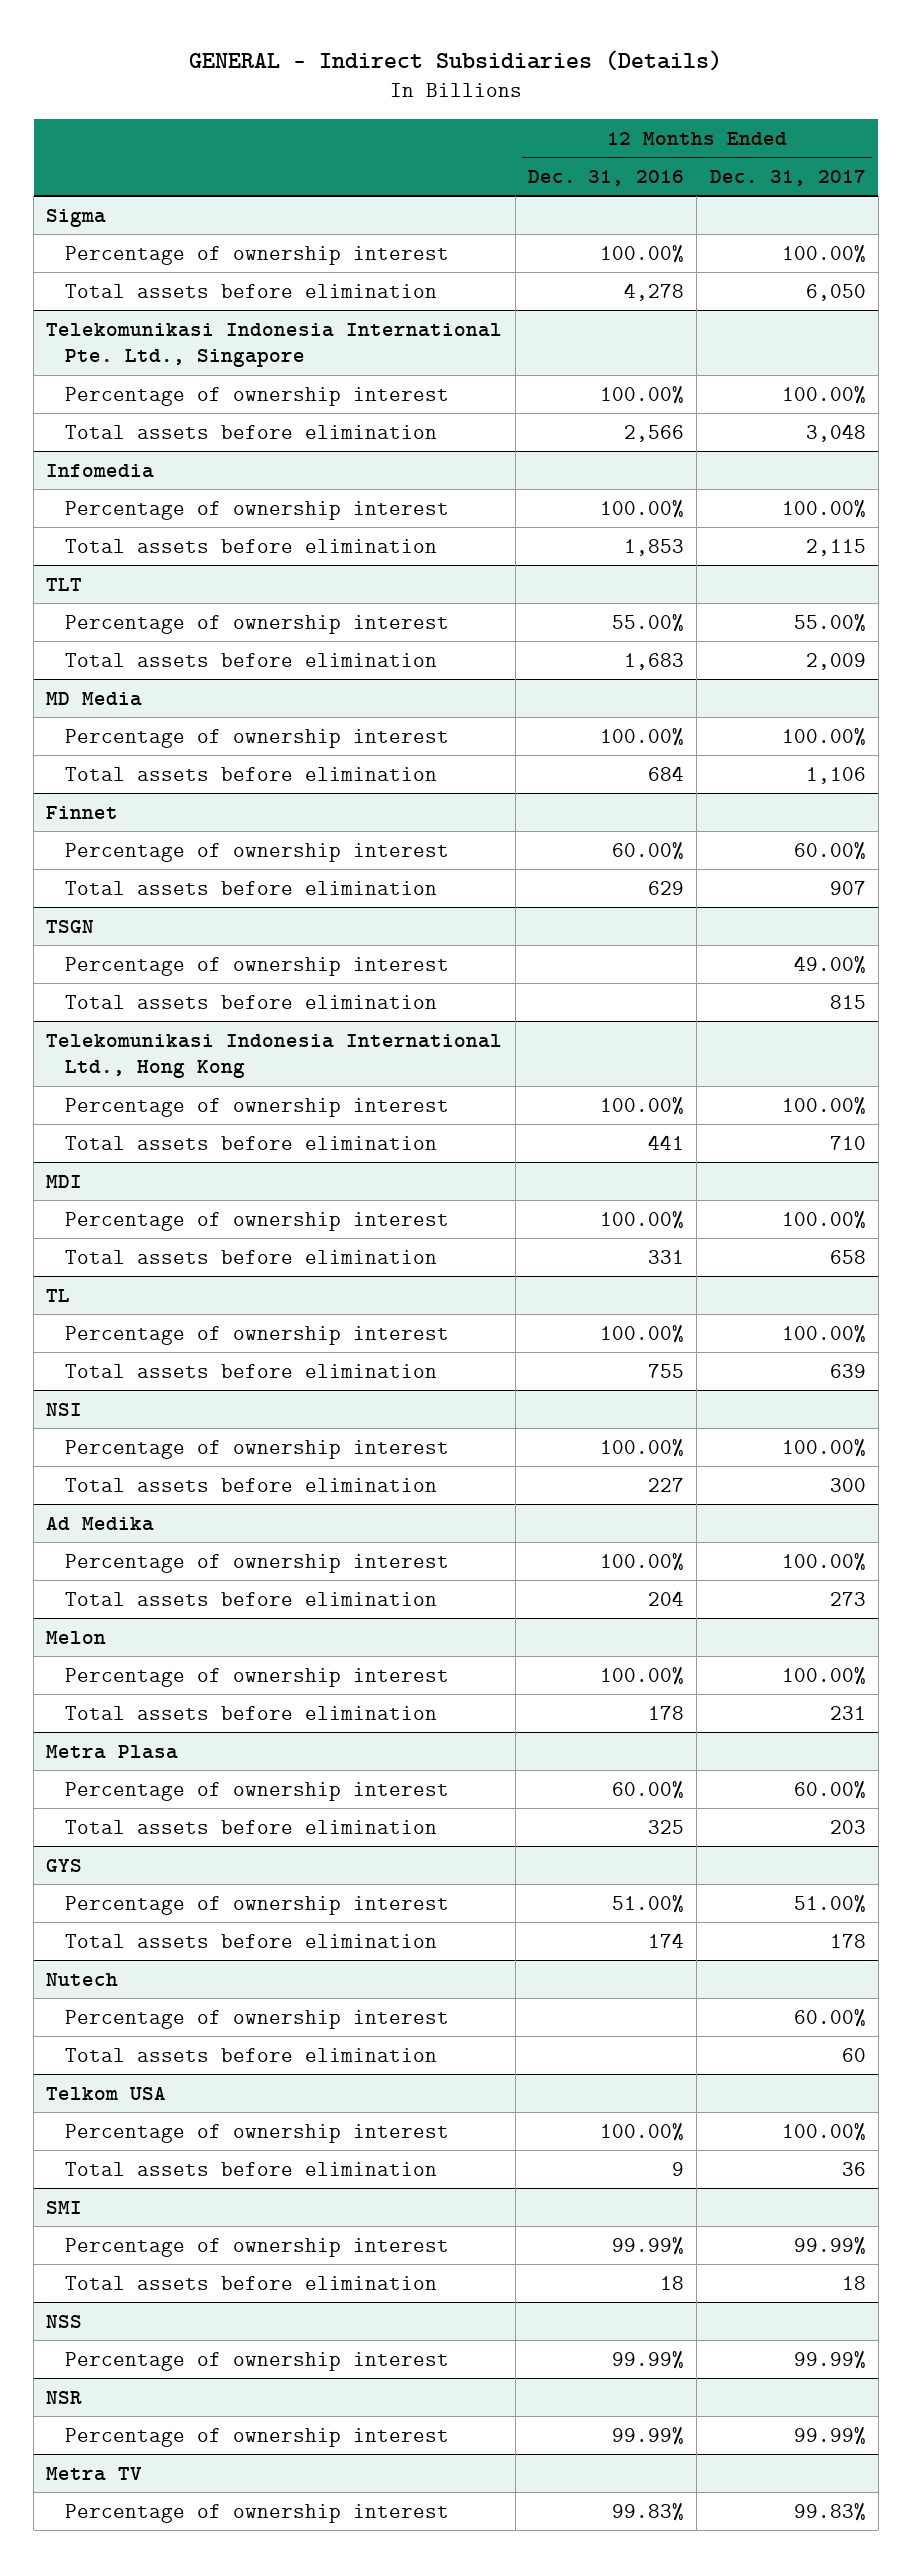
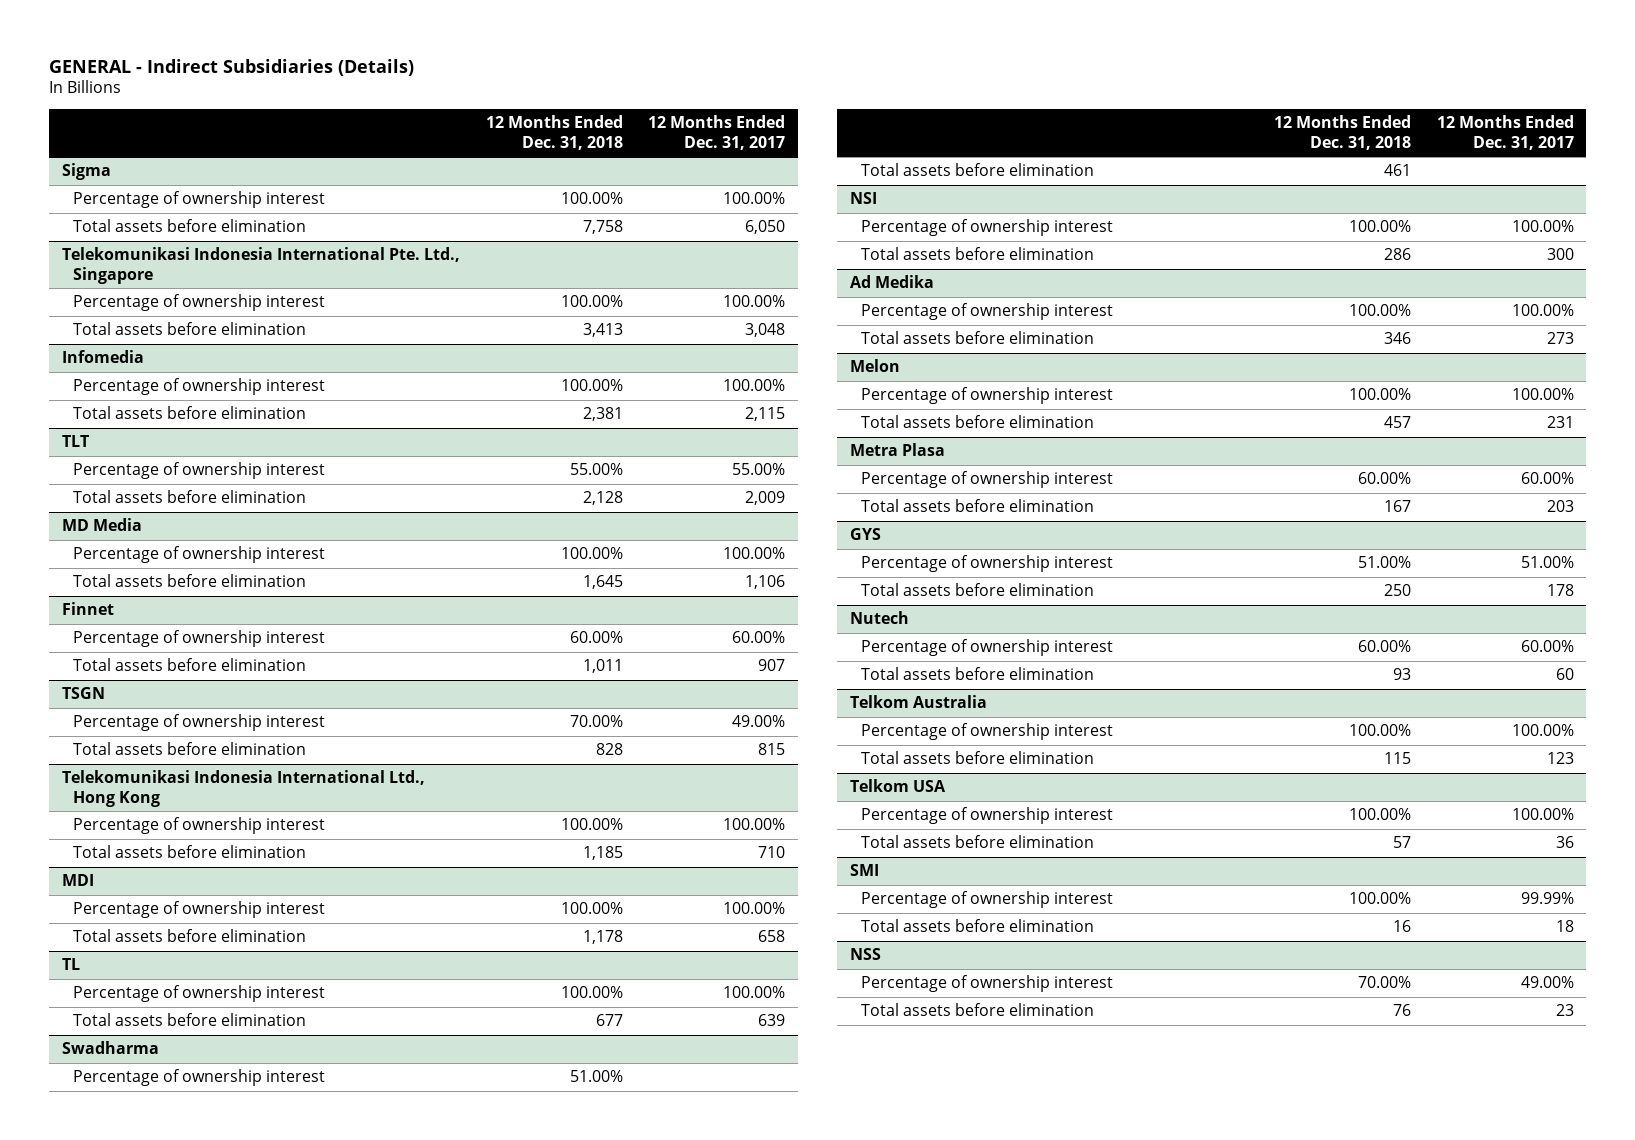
[528,169,685,186] Dec. 31, 2016 -> none
none -> [485,115,623,150] 12 Months Ended Dec. 31, 2018
none -> [61,1041,159,1055] Swadharma
none -> [73,1069,326,1087] Percentage of ownership interest
none -> [861,163,1095,177] Total assets before elimination
none -> [849,695,987,709] Telkom Australia
none -> [861,723,1114,741] Percentage of ownership interest
none -> [861,751,1095,765] Total assets before elimination
[46,2390,83,2404] NSR -> none
[65,2427,450,2447] Percentage of ownership interest -> none
[46,2466,143,2481] Metra TV -> none
[65,2503,450,2523] Percentage of ownership interest -> none
[793,2350,866,2369] 99.99% -> [1520,976,1574,989] 49.00%
none -> [861,1003,1095,1017] Total assets before elimination

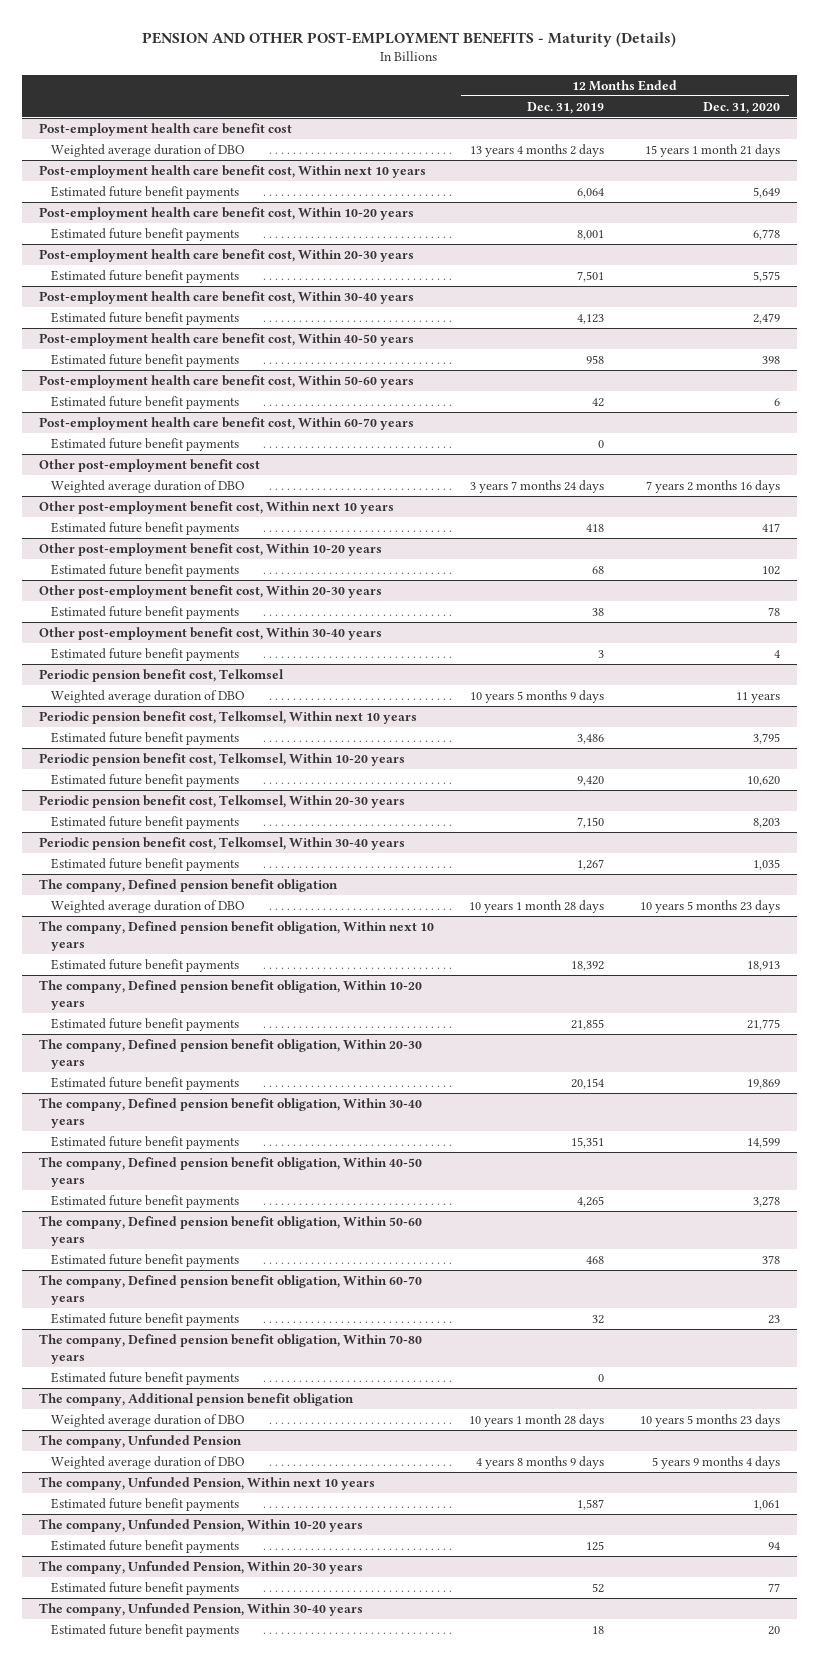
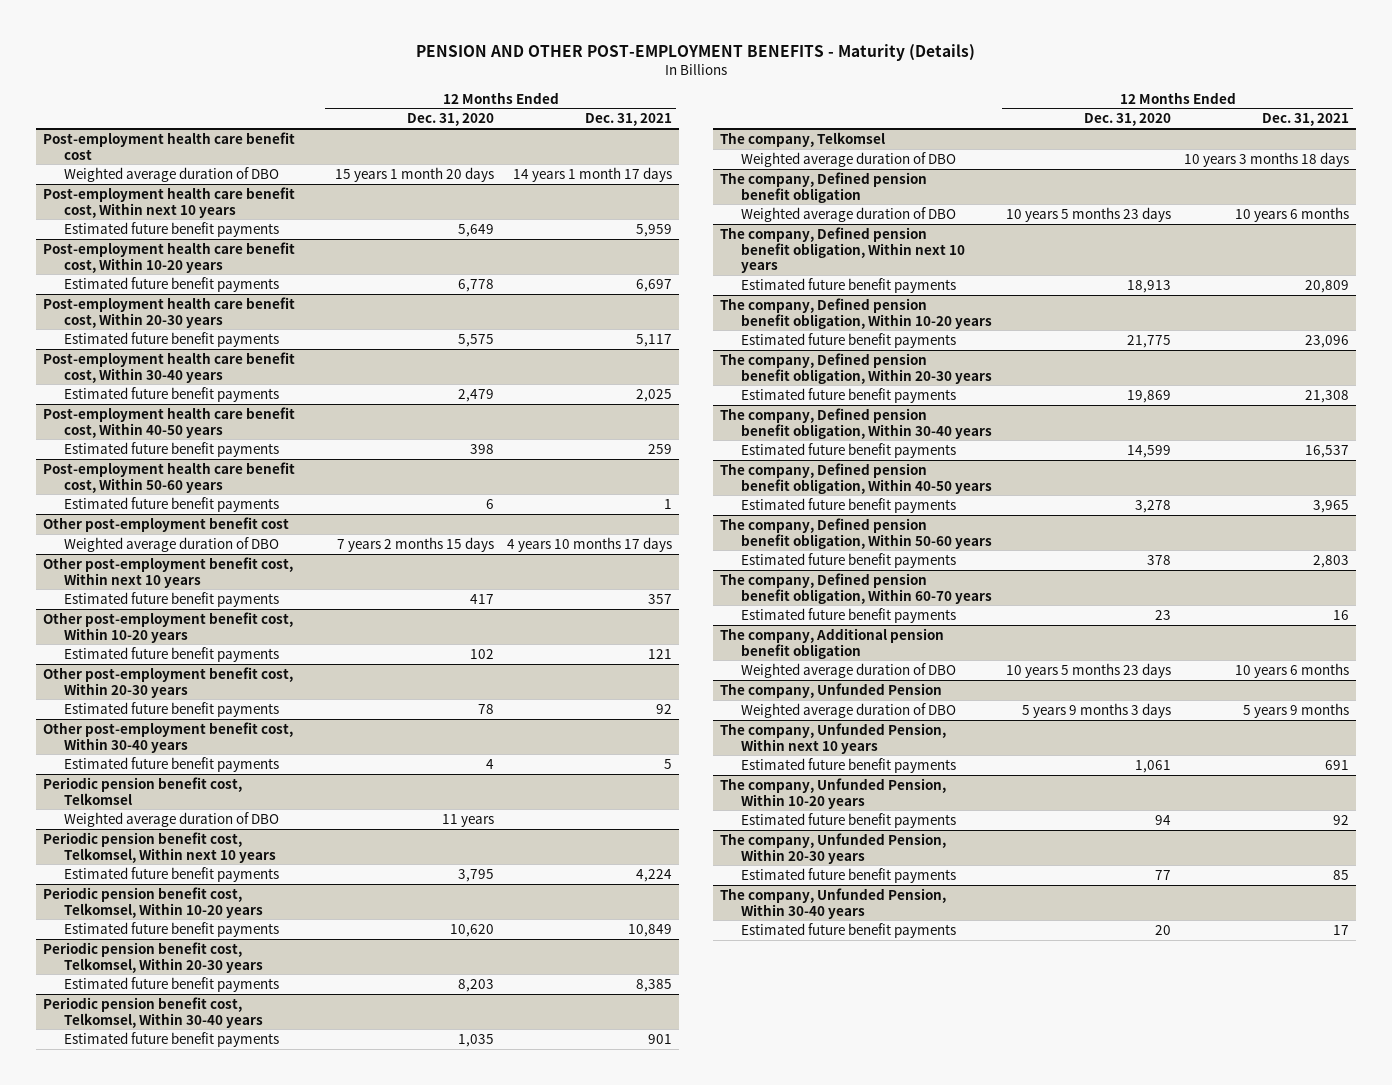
[527,101,605,114] Dec. 31, 2019 -> none
none -> [585,113,673,127] Dec. 31, 2021
[644,143,780,157] 15 years 1 month 21 days -> [334,166,494,182] 15 years 1 month 20 days
[39,416,415,430] Post-employment health care benefit cost, Within 60-70 years -> none
[51,437,240,451] Estimated future benefit payments -> none
[645,479,780,493] 7 years 2 months 16 days -> [336,536,494,552] 7 years 2 months 15 days
none -> [719,131,885,147] The company, Telkomsel
none -> [741,151,957,167] Weighted average duration of DBO
[39,1333,423,1364] The company, Defined pension benefit obligation, Within 70-80 years -> none
[51,1371,240,1385] Estimated future benefit payments -> none
[651,1455,780,1469] 5 years 9 months 4 days -> [1021,702,1171,718] 5 years 9 months 3 days

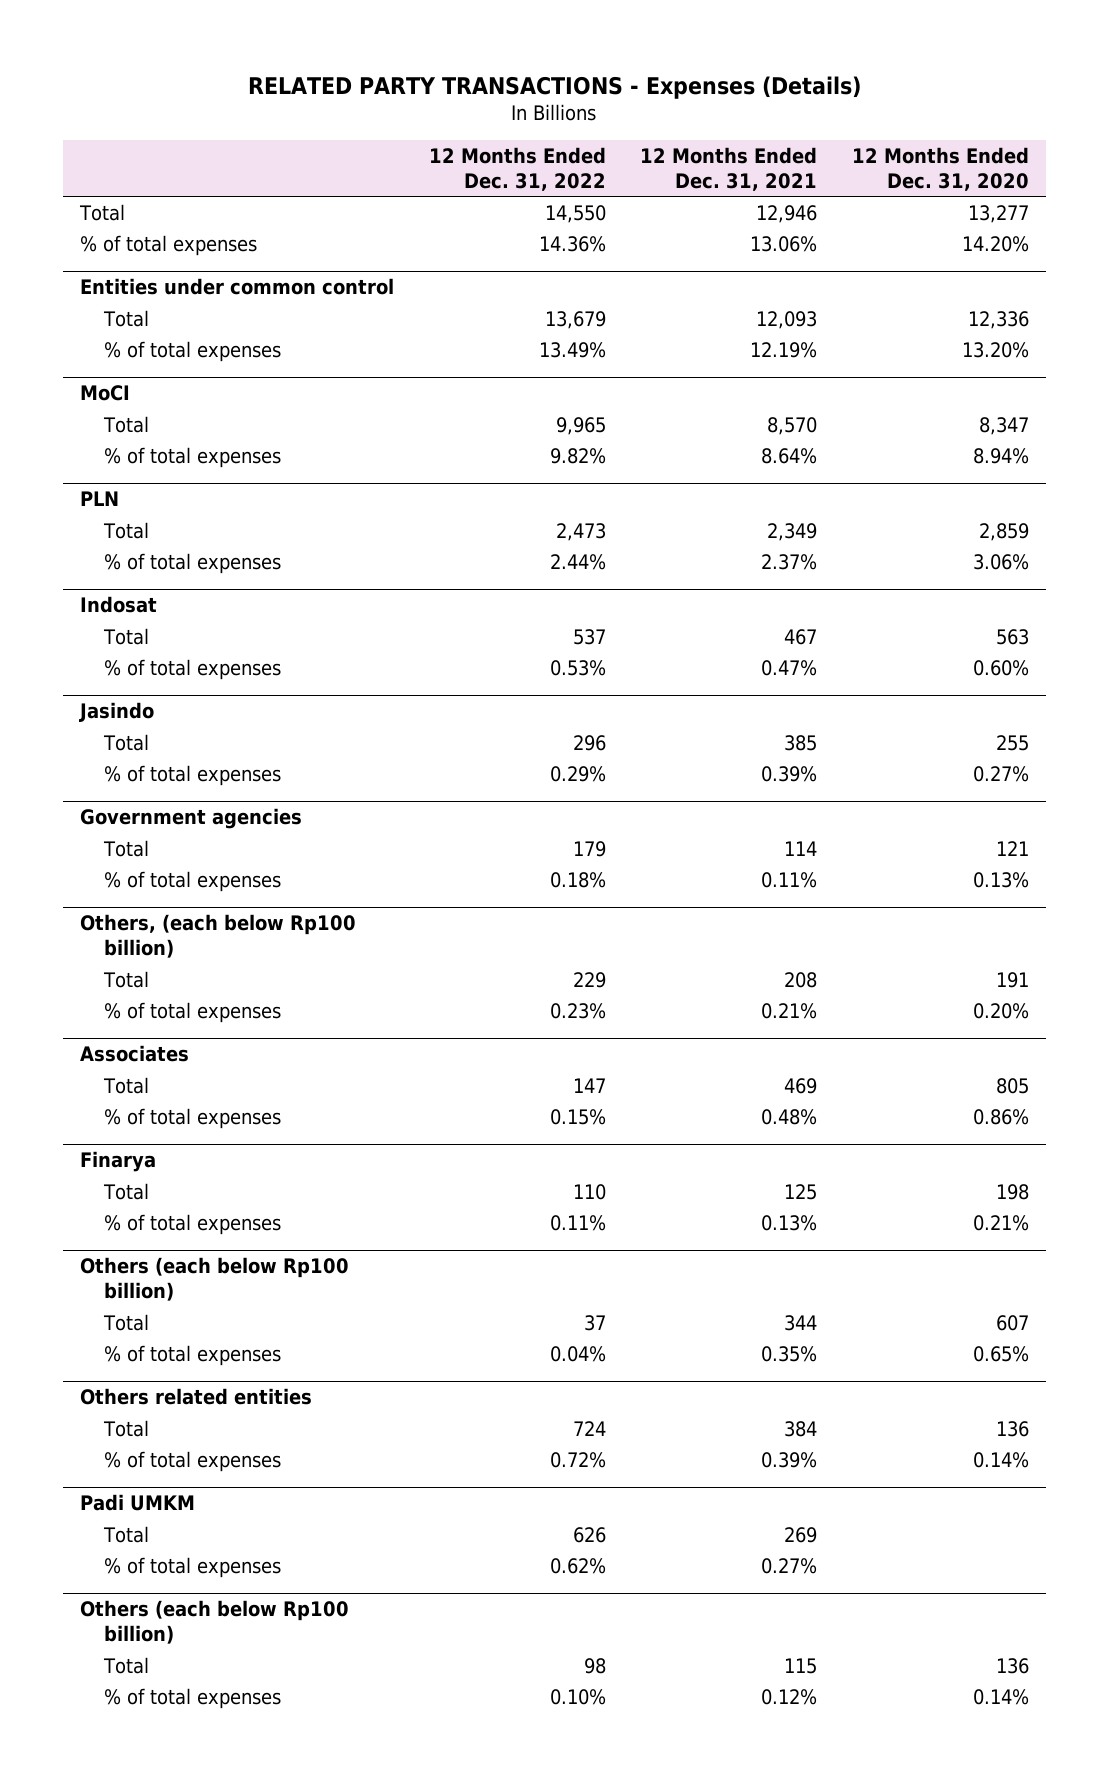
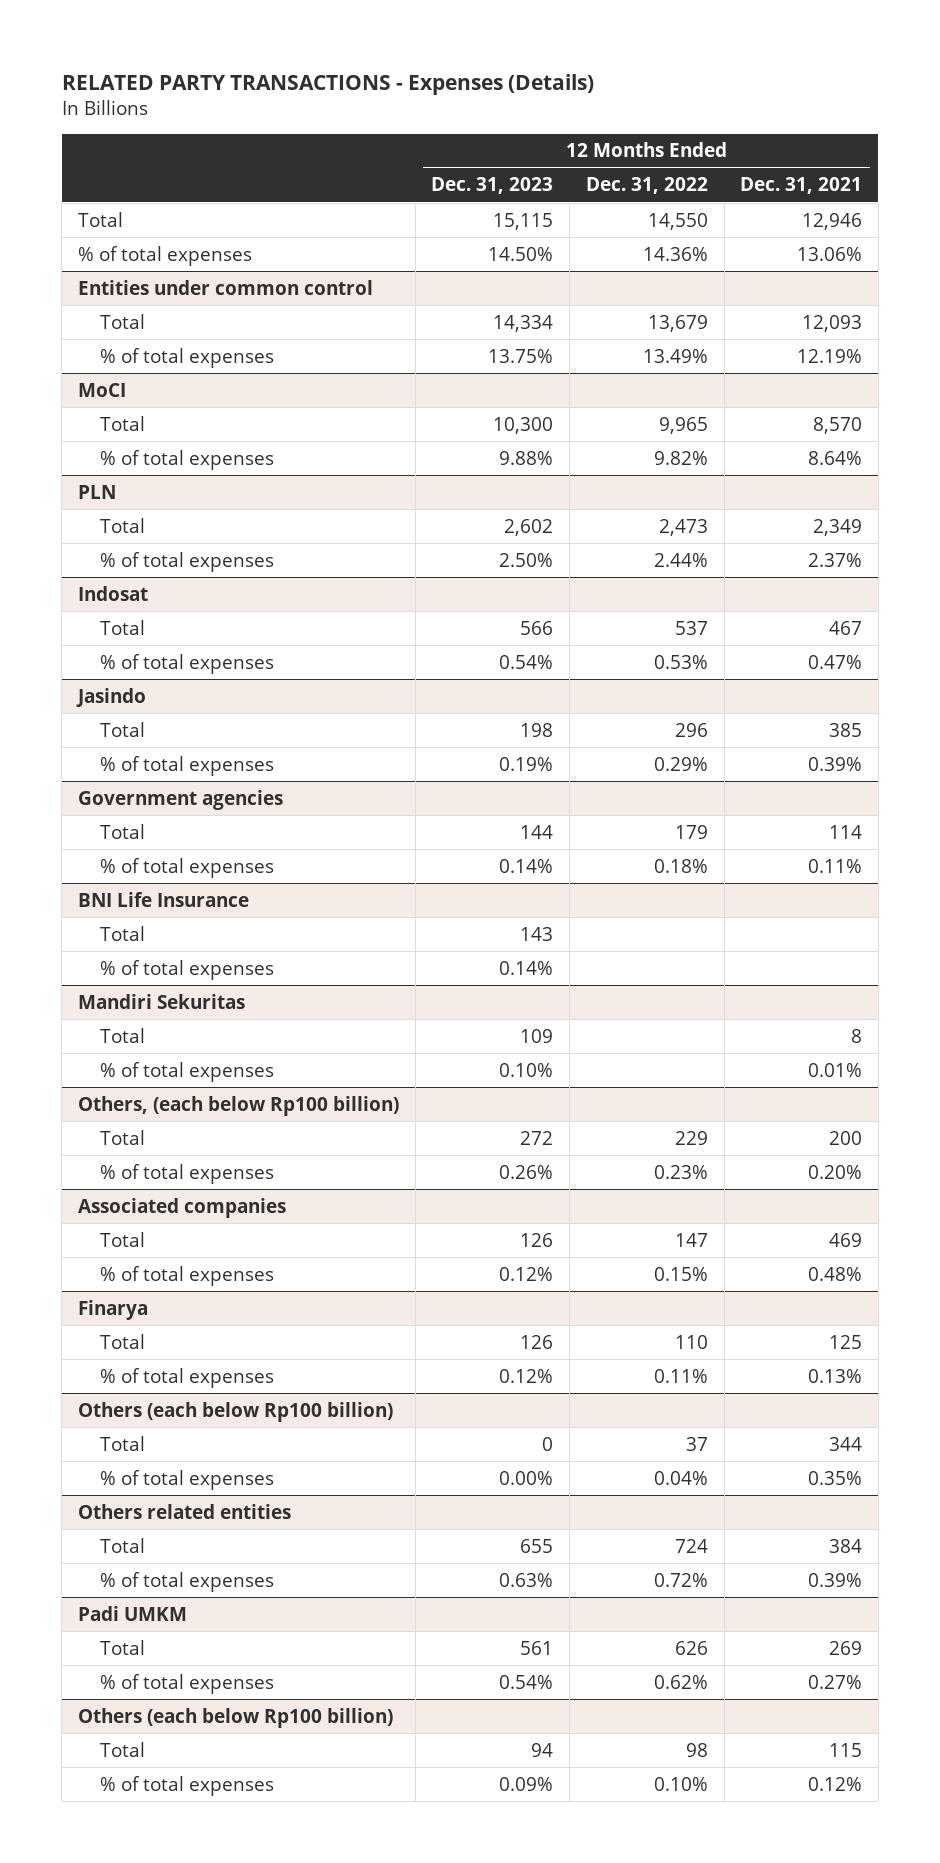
[851,147,1029,192] 12 Months Ended Dec. 31, 2020 -> none
none -> [431,177,554,195] Dec. 31, 2023
none -> [78,891,250,907] BNI Life Insurance
none -> [99,925,145,941] Total
none -> [99,959,274,980] % of total expenses
none -> [78,993,246,1009] Mandiri Sekuritas
none -> [99,1027,145,1043] Total
none -> [99,1061,274,1082] % of total expenses
[784,971,818,988] 208 -> [829,1130,863,1145] 200
[761,1002,818,1019] 0.21% -> [808,1164,863,1179] 0.20%
[80,1045,190,1063] Associates -> [78,1197,287,1218] Associated companies

